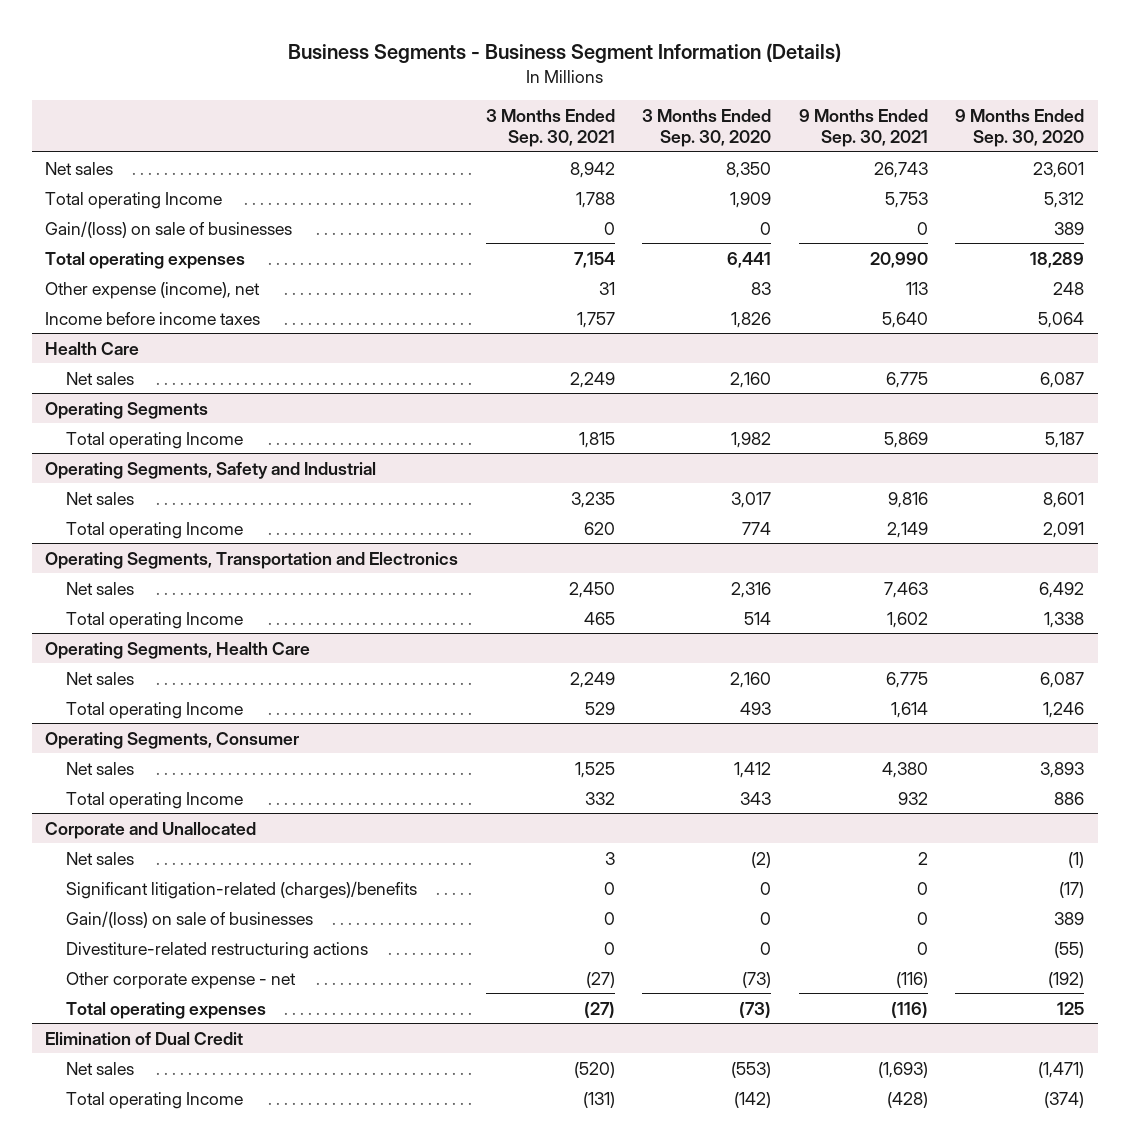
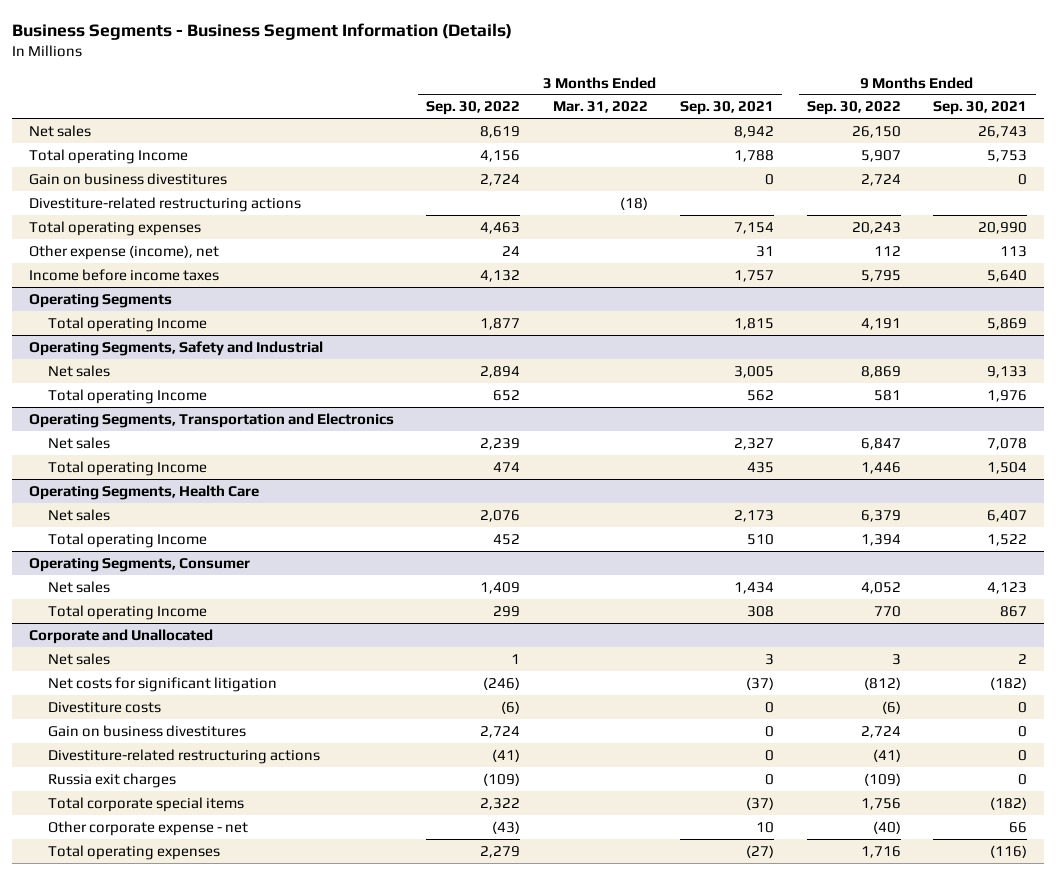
[642,108,772,148] 3 Months Ended Sep. 30, 2020 -> none
[954,108,1084,148] 9 Months Ended Sep. 30, 2020 -> none
none -> [426,101,521,116] Sep. 30, 2022
none -> [552,101,648,114] Mar. 31, 2022
none -> [806,101,901,116] Sep. 30, 2022
[45,220,293,238] Gain/(loss) on sale of businesses -> [28,172,227,185] Gain on business divestitures
none -> [28,196,301,212] Divestiture-related restructuring actions
[45,341,140,355] Health Care -> none
[66,371,135,385] Net sales -> none
[570,491,615,508] 3,235 -> [734,365,775,378] 3,005
[887,491,928,508] 9,816 -> [987,365,1028,378] 9,133
[583,521,615,535] 620 -> [747,389,775,401] 562
[886,521,928,538] 2,149 -> [987,389,1028,402] 1,976
[568,581,615,598] 2,450 -> [734,437,775,450] 2,327
[883,581,928,598] 7,463 -> [987,437,1028,450] 7,078
[583,611,615,625] 465 -> [747,461,775,473] 435
[886,611,928,628] 1,602 -> [987,461,1028,474] 1,504
[569,671,615,688] 2,249 -> [734,509,775,522] 2,173
[885,671,928,688] 6,775 -> [987,509,1028,522] 6,407
[584,701,615,715] 529 -> [747,533,775,545] 510
[890,701,928,718] 1,614 -> [987,533,1028,546] 1,522
[574,761,615,778] 1,525 -> [734,581,775,594] 1,434
[881,761,928,778] 4,380 -> [987,581,1028,594] 4,123
[584,791,615,805] 332 -> [747,605,775,617] 308
[897,791,928,805] 932 -> [1000,605,1028,617] 867
[66,880,418,899] Significant litigation-related (charges)/benefits -> [47,676,277,692] Net costs for significant litigation
[603,881,615,895] 0 -> [746,676,775,690] (37)
[916,881,928,895] 0 -> [990,676,1028,690] (182)
none -> [47,701,161,713] Divestiture costs
[66,910,314,928] Gain/(loss) on sale of businesses -> [47,724,246,737] Gain on business divestitures
none -> [47,772,176,788] Russia exit charges
none -> [47,796,244,812] Total corporate special items
[585,971,615,988] (27) -> [756,821,775,833] 10
[895,971,928,988] (116) -> [1009,821,1028,833] 66
[45,1031,244,1045] Elimination of Dual Credit -> none
[66,1061,135,1075] Net sales -> none
[66,1091,244,1109] Total operating Income -> none

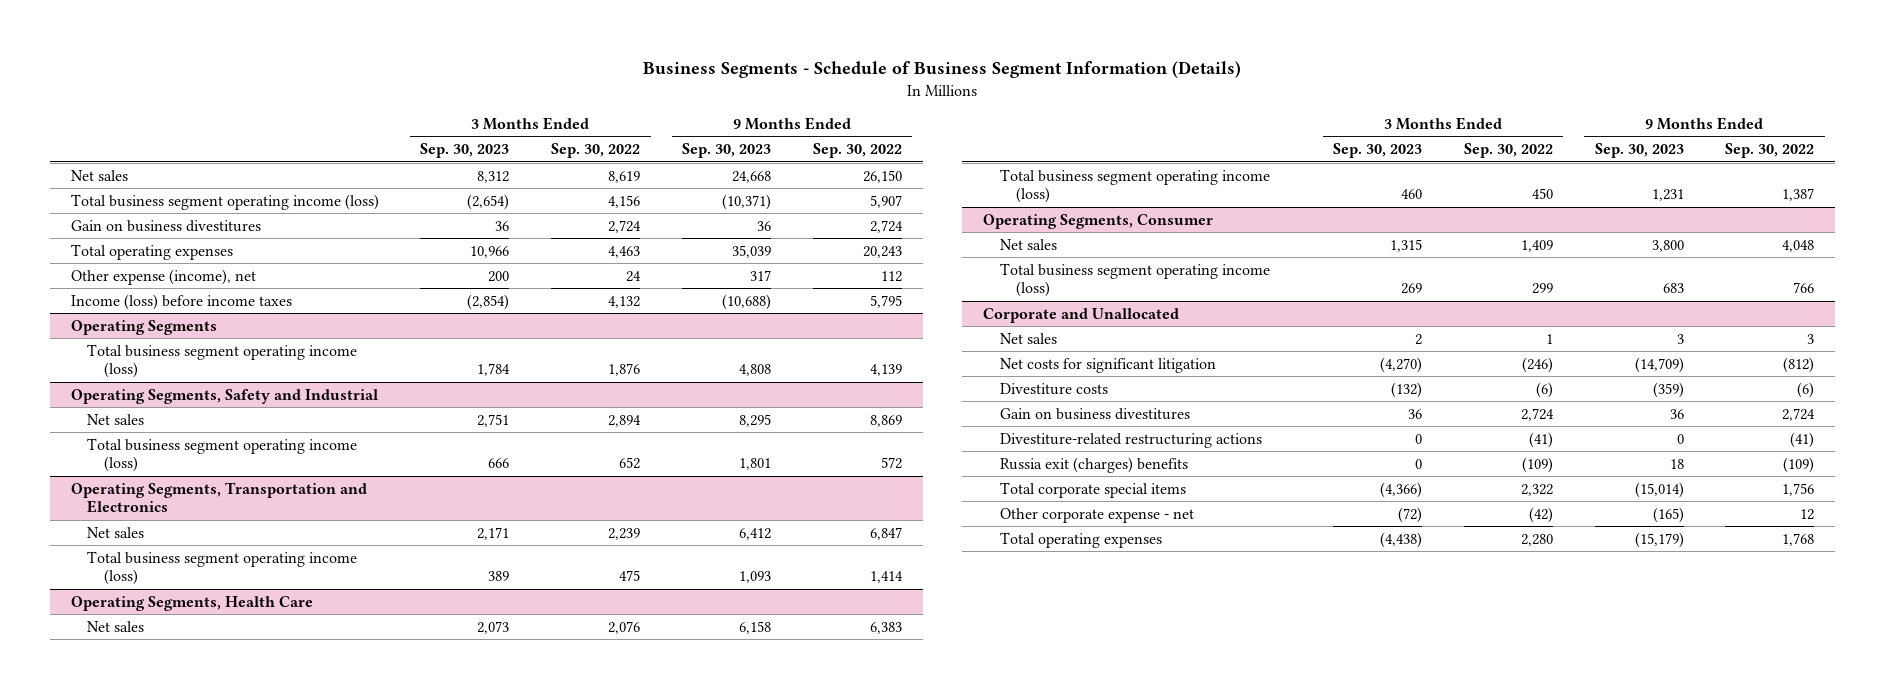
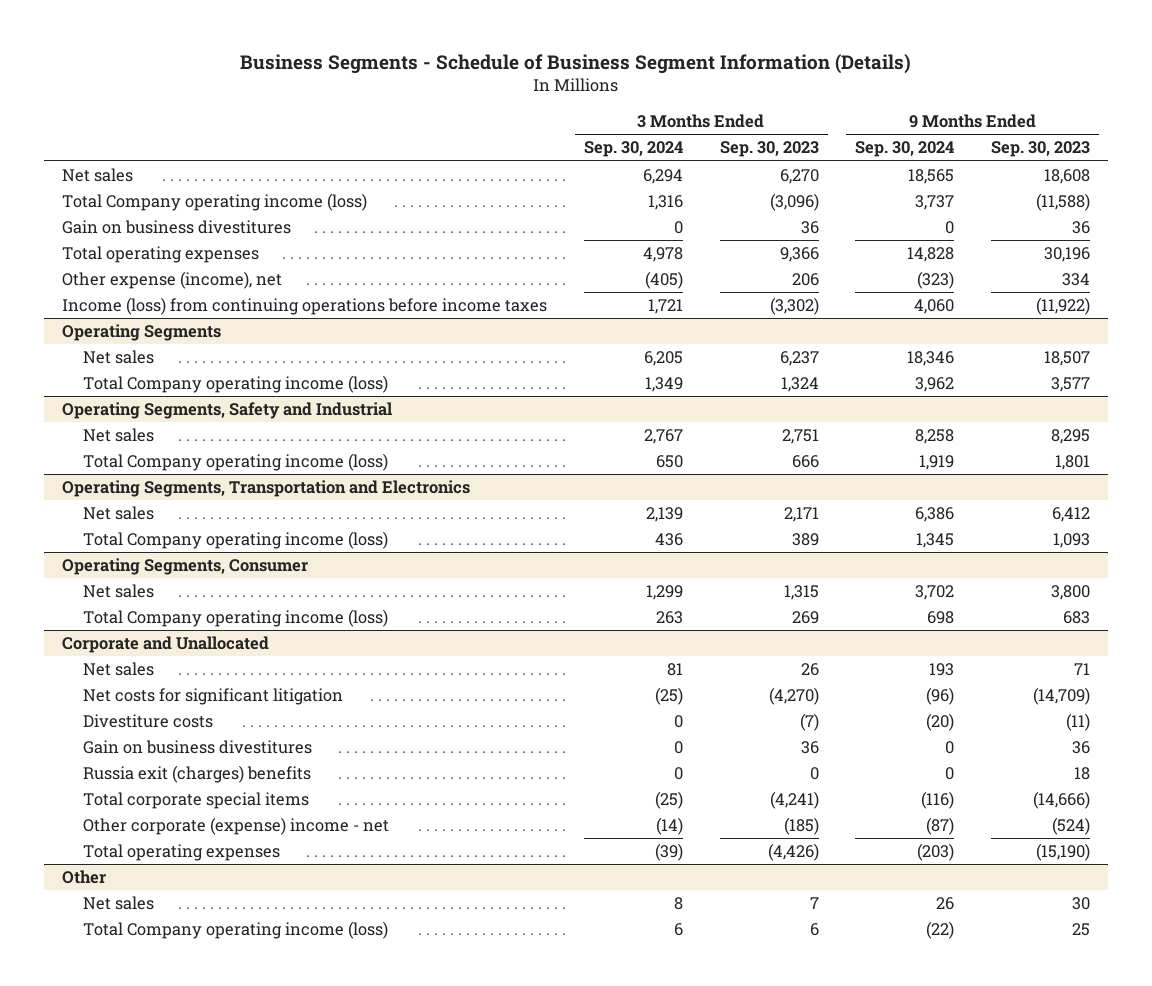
[551,143,641,159] Sep. 30, 2022 -> none
[812,143,902,159] Sep. 30, 2022 -> none
none -> [583,141,683,158] Sep. 30, 2024
none -> [855,141,955,158] Sep. 30, 2024
[477,170,510,183] 8,312 -> [779,169,819,185] 6,270
[732,170,772,183] 24,668 -> [1044,169,1091,185] 18,608
[70,193,379,210] Total business segment operating income (loss) -> [62,193,368,212] Total Company operating income (loss)
[467,193,510,210] (2,654) -> [769,193,819,212] (3,096)
[722,193,772,210] (10,371) -> [1036,193,1091,212] (11,588)
[470,245,510,258] 10,966 -> [779,247,819,263] 9,366
[732,244,772,258] 35,039 -> [1044,247,1091,263] 30,196
[488,270,510,282] 200 -> [791,273,819,287] 206
[750,269,772,281] 317 -> [1062,273,1091,287] 334
[70,293,292,310] Income (loss) before income taxes -> [62,297,548,316] Income (loss) from continuing operations before income taxes
[467,293,510,310] (2,854) -> [769,297,819,316] (3,302)
[722,293,772,310] (10,688) -> [1036,297,1091,316] (11,922)
none -> [82,350,154,365] Net sales
[87,343,358,379] Total business segment operating income (loss) -> [82,375,388,394] Total Company operating income (loss)
[477,363,511,377] 1,784 -> [780,377,819,393] 1,324
[739,364,772,377] 4,808 -> [1051,377,1091,393] 3,577
[87,437,358,473] Total business segment operating income (loss) -> [82,453,388,472] Total Company operating income (loss)
[70,595,313,611] Operating Segments, Health Care -> none
[87,620,145,632] Net sales -> none
[999,168,1270,204] Total business segment operating income (loss) -> none
[87,550,358,586] Total business segment operating income (loss) -> [82,531,388,550] Total Company operating income (loss)
[999,262,1270,298] Total business segment operating income (loss) -> [82,609,388,628] Total Company operating income (loss)
[1414,333,1422,345] 2 -> [800,663,819,677] 26
[1676,333,1684,344] 3 -> [1074,663,1091,676] 71
[1390,381,1422,398] (132) -> [799,713,819,732] (7)
[1652,381,1684,398] (359) -> [1066,713,1091,732] (11)
[999,432,1262,448] Divestiture-related restructuring actions -> none
[1379,481,1422,498] (4,366) -> [769,791,819,810] (4,241)
[1634,481,1684,498] (15,014) -> [1033,791,1091,810] (14,666)
[999,507,1194,523] Other corporate expense - net -> [82,817,389,836] Other corporate (expense) income - net
[1397,506,1422,523] (72) -> [783,817,819,836] (185)
[1652,506,1684,523] (165) -> [1052,817,1091,836] (524)
[1379,531,1422,548] (4,438) -> [767,843,819,862] (4,426)
[1634,531,1684,548] (15,179) -> [1036,843,1091,862] (15,190)
none -> [62,870,107,885] Other
none -> [82,896,154,911] Net sales
none -> [82,921,388,940] Total Company operating income (loss)

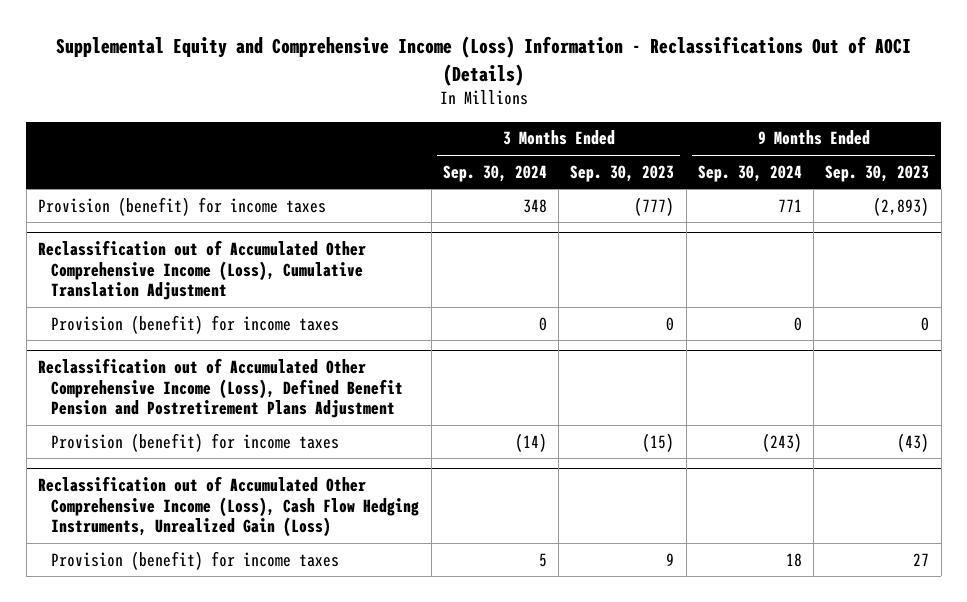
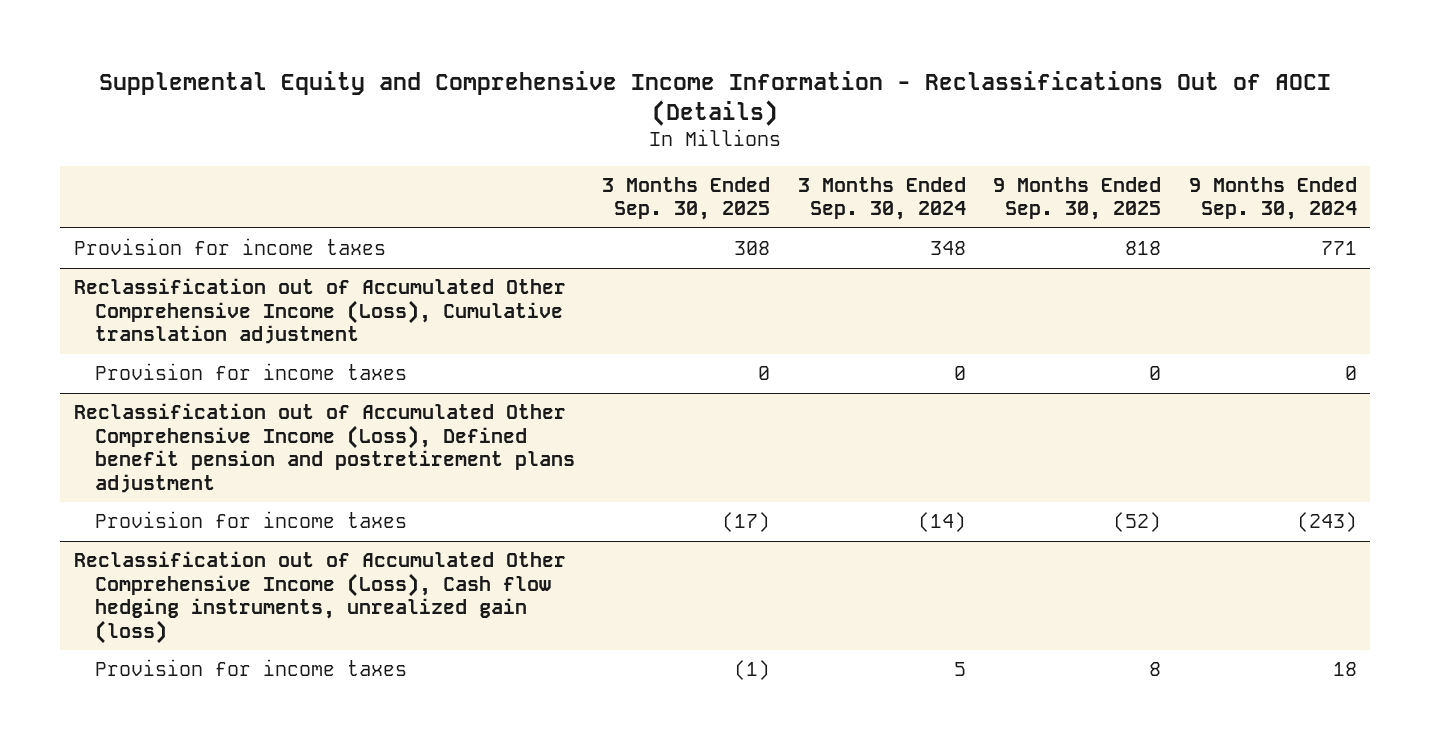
[55,36,911,86] Supplemental Equity and Comprehensive Income (Loss) Information - Reclassifications Out of AOCI (Details) -> [99,71,1332,127] Supplemental Equity and Comprehensive Income Information - Reclassifications Out of AOCI (Details)
[570,164,675,182] Sep. 30, 2023 -> none
[825,164,930,182] Sep. 30, 2023 -> none
none -> [602,176,771,221] 3 Months Ended Sep. 30, 2025
none -> [993,176,1162,221] 9 Months Ended Sep. 30, 2025
[37,196,326,216] Provision (benefit) for income taxes -> [73,238,386,256] Provision for income taxes
[37,240,366,301] Reclassification out of Accumulated Other Comprehensive Income (Loss), Cumulative Translation Adjustment -> [73,278,566,345] Reclassification out of Accumulated Other Comprehensive Income (Loss), Cumulative translation adjustment
[51,314,340,334] Provision (benefit) for income taxes -> [94,363,407,381] Provision for income taxes
[37,358,404,419] Reclassification out of Accumulated Other Comprehensive Income (Loss), Defined Benefit Pension and Postretirement Plans Adjustment -> [73,403,575,493] Reclassification out of Accumulated Other Comprehensive Income (Loss), Defined benefit pension and postretirement plans adjustment
[51,432,340,452] Provision (benefit) for income taxes -> [94,511,407,529] Provision for income taxes
[37,476,420,538] Reclassification out of Accumulated Other Comprehensive Income (Loss), Cash Flow Hedging Instruments, Unrealized Gain (Loss) -> [73,551,566,644] Reclassification out of Accumulated Other Comprehensive Income (Loss), Cash flow hedging instruments, unrealized gain (loss)
[51,550,340,570] Provision (benefit) for income taxes -> [94,659,407,677] Provision for income taxes

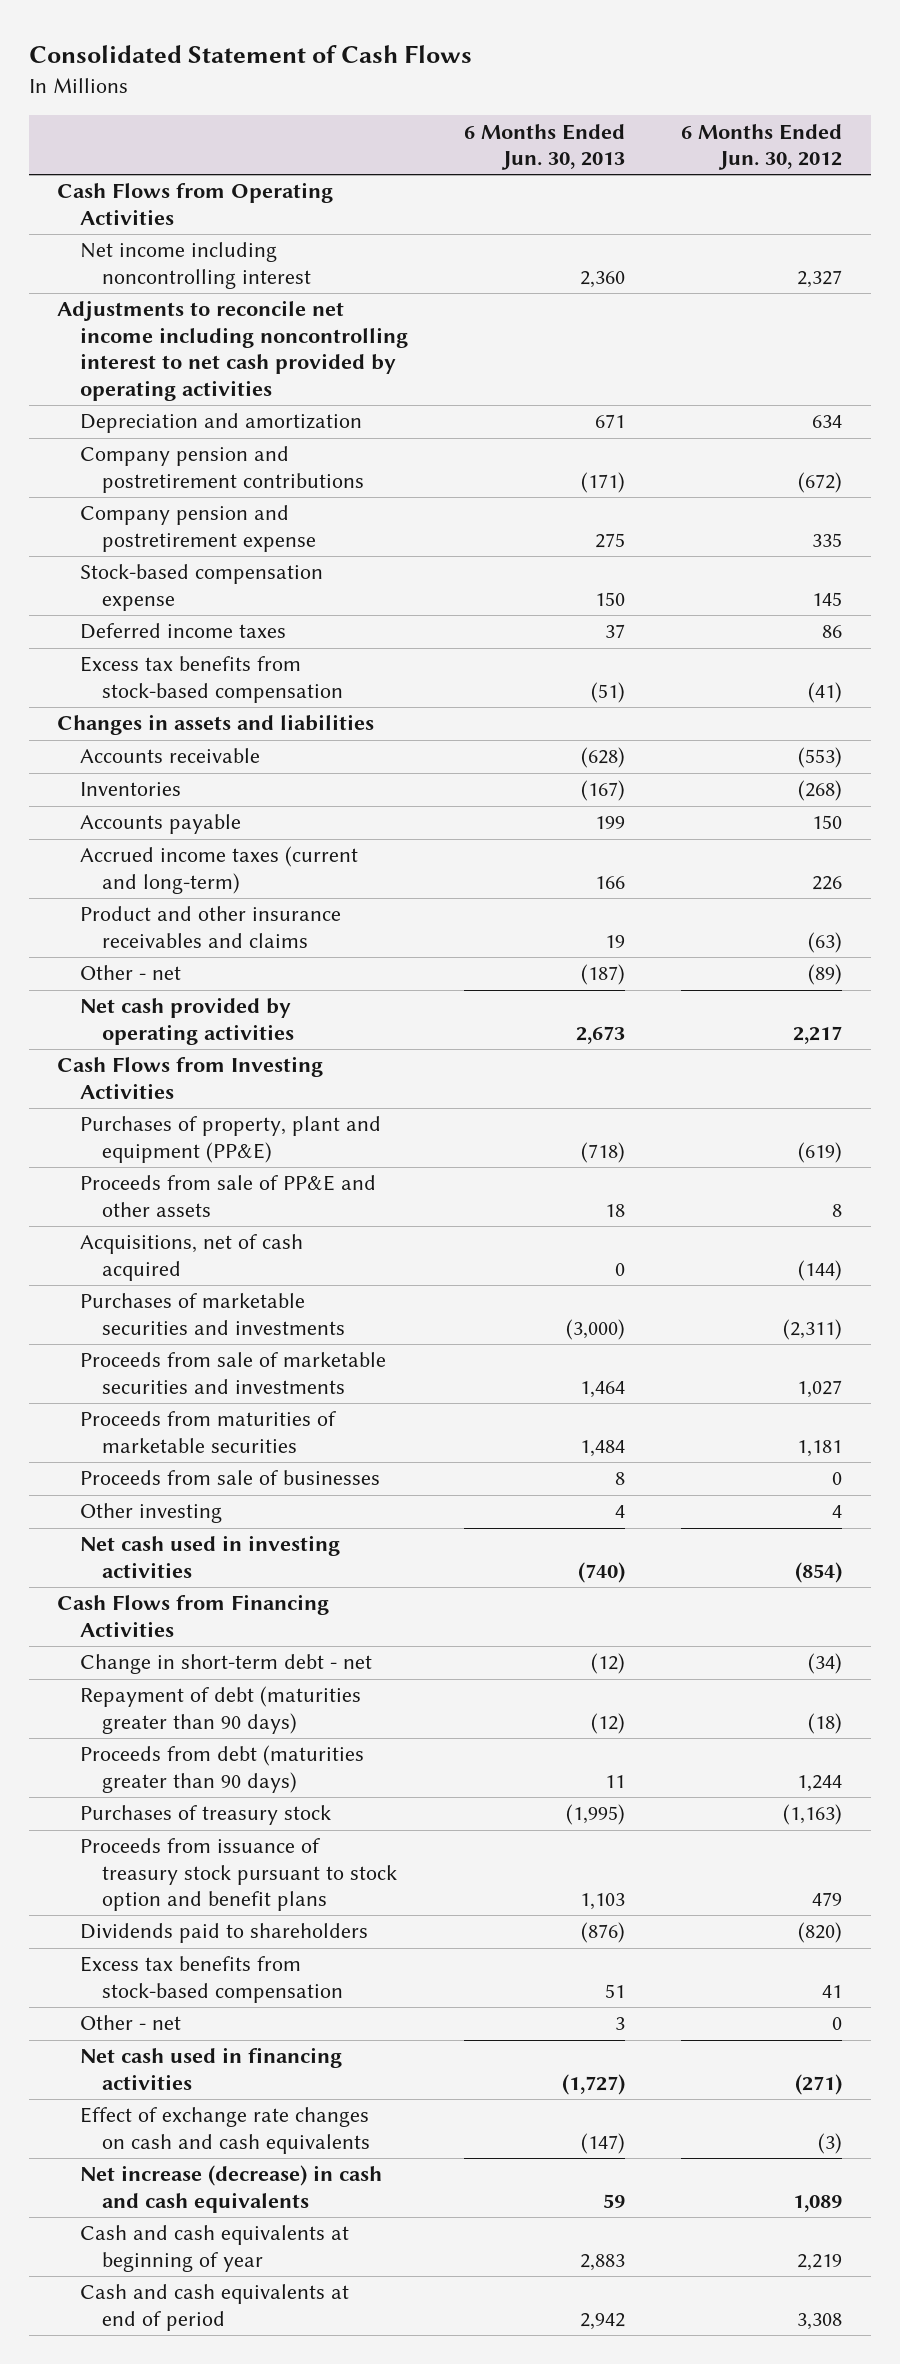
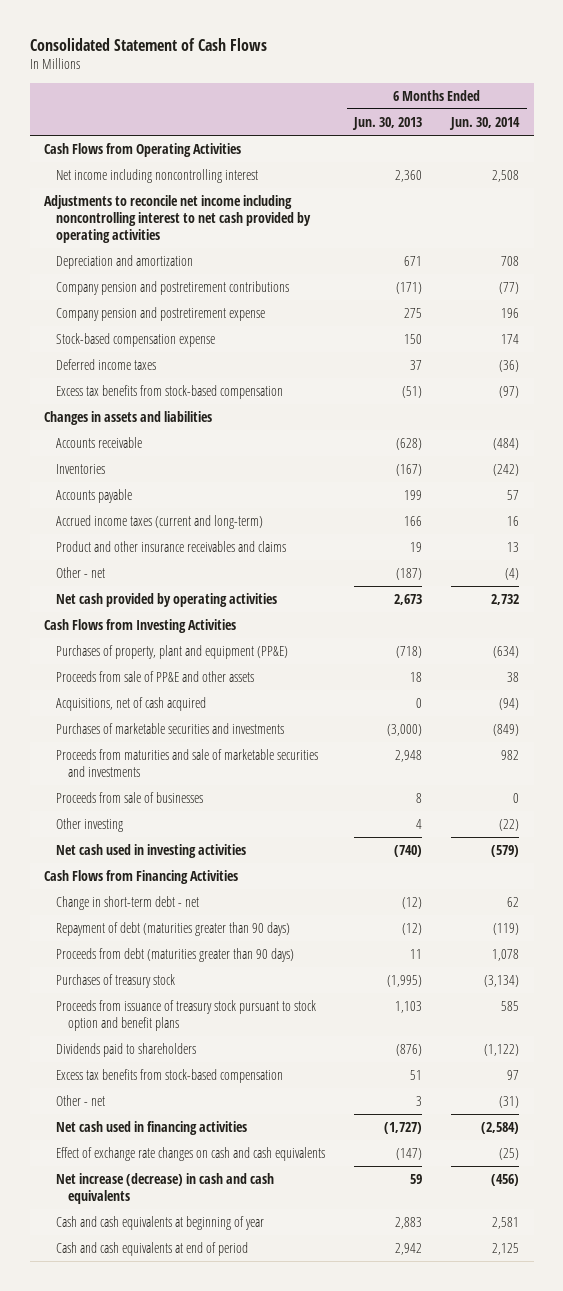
[681,123,843,171] 6 Months Ended Jun. 30, 2012 -> none
none -> [449,116,521,130] Jun. 30, 2014
[79,1411,336,1453] Proceeds from maturities of marketable securities -> none
[79,1352,386,1394] Proceeds from sale of marketable securities and investments -> [56,748,319,777] Proceeds from maturities and sale of marketable securities and investments
[580,1380,626,1398] 1,464 -> [395,749,423,762] 2,948

